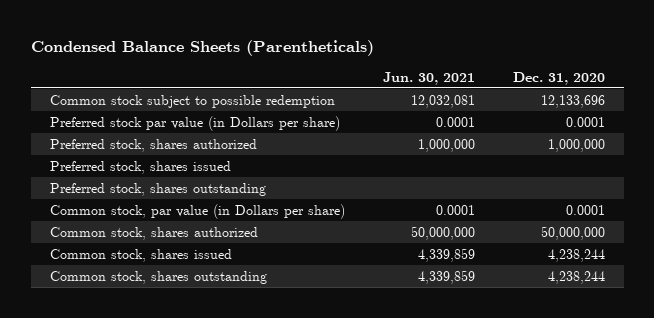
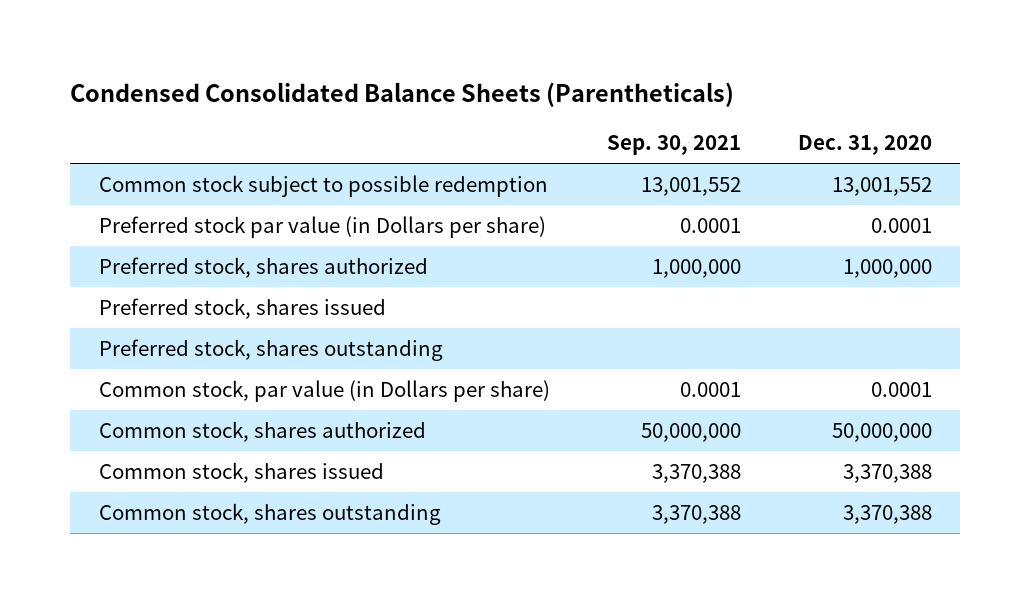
[30,40,374,57] Condensed Balance Sheets (Parentheticals) -> [70,82,735,108] Condensed Consolidated Balance Sheets (Parentheticals)
[382,71,475,85] Jun. 30, 2021 -> none
none -> [606,135,741,156] Sep. 30, 2021
[540,94,605,108] 12,133,696 -> [831,176,932,196] 13,001,552
[547,248,605,262] 4,238,244 -> [842,463,932,483] 3,370,388
[547,270,605,284] 4,238,244 -> [842,504,932,524] 3,370,388

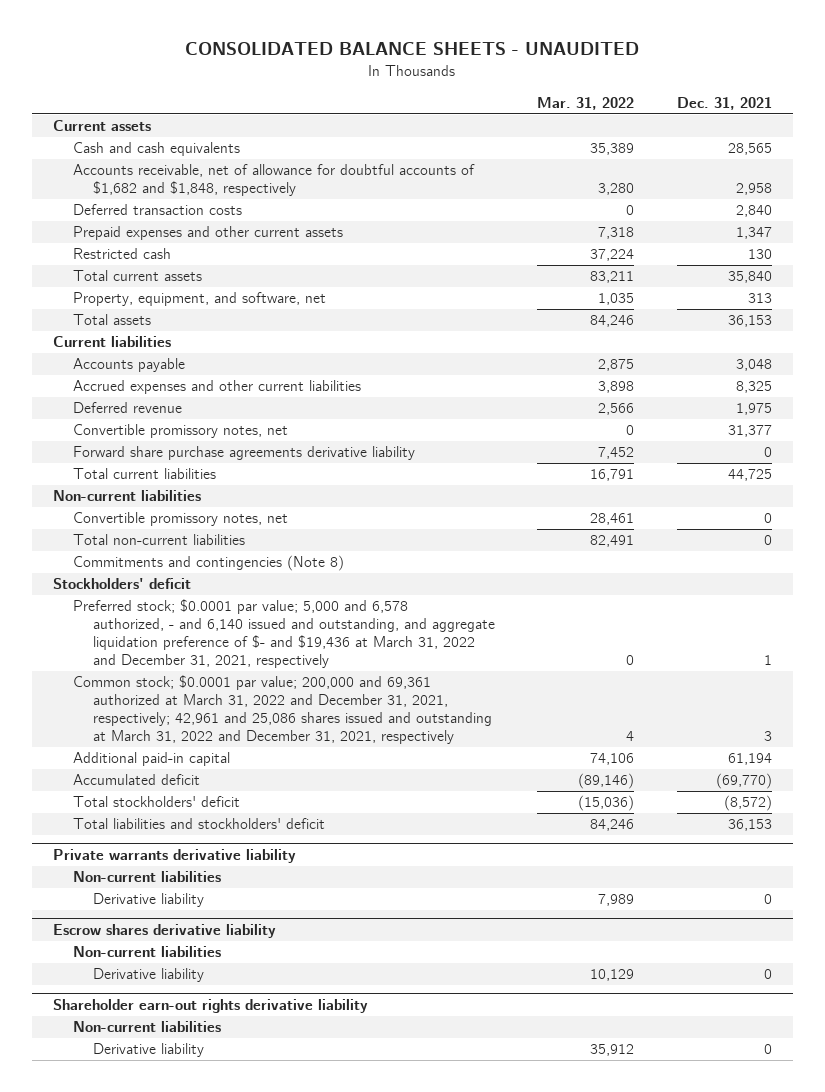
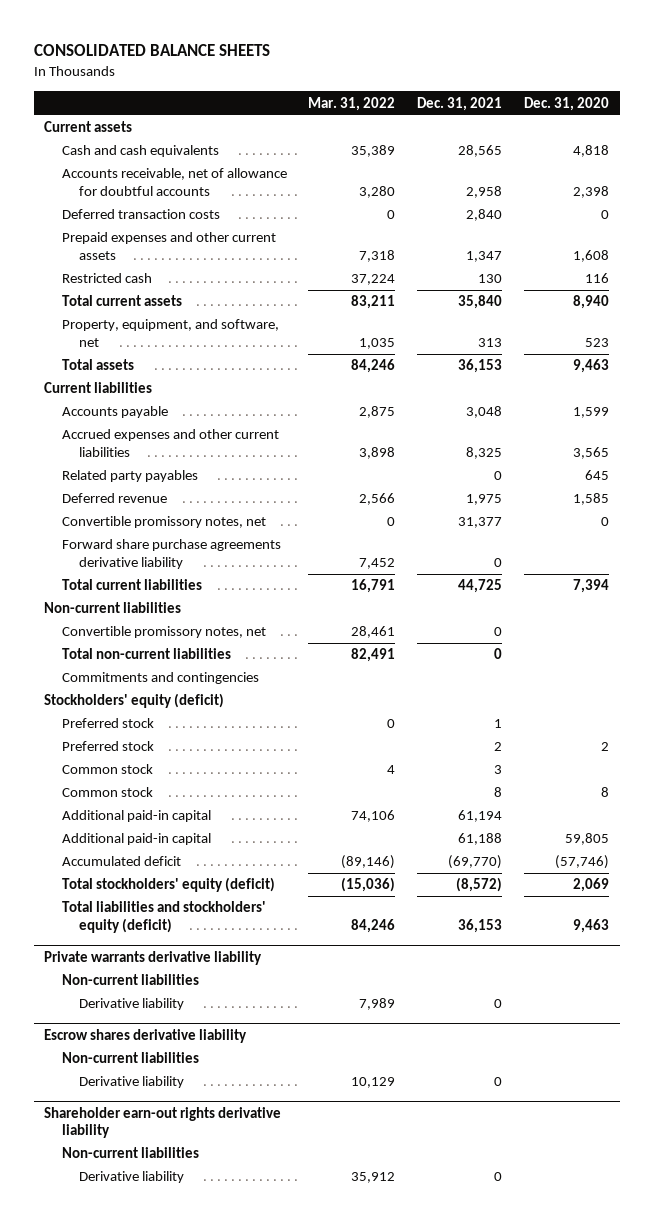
[185,42,640,56] CONSOLIDATED BALANCE SHEETS - UNAUDITED -> [33,44,270,57] CONSOLIDATED BALANCE SHEETS
none -> [524,96,610,111] Dec. 31, 2020
[72,164,475,197] Accounts receivable, net of allowance for doubtful accounts of $1,682 and $1,848, respectively -> [61,168,287,196] Accounts receivable, net of allowance for doubtful accounts
none -> [61,470,198,483] Related party payables
[72,555,344,572] Commitments and contingencies (Note 8) -> [61,672,259,685] Commitments and contingencies
[53,578,192,590] Stockholders' deficit -> [44,693,225,709] Stockholders' equity (deficit)
[72,599,495,668] Preferred stock; $0.0001 par value; 5,000 and 6,578 authorized, - and 6,140 issued and outstanding, and aggregate liquidation preference of $- and $19,436 at March 31, 2022 and December 31, 2021, respectively -> [61,718,154,729] Preferred stock
none -> [61,741,154,752] Preferred stock
[72,675,492,744] Common stock; $0.0001 par value; 200,000 and 69,361 authorized at March 31, 2022 and December 31, 2021, respectively; 42,961 and 25,086 shares issued and outstanding at March 31, 2022 and December 31, 2021, respectively -> [61,764,153,775] Common stock
none -> [61,787,153,798] Common stock
none -> [61,833,211,846] Additional paid-in capital
[72,796,240,808] Total stockholders' deficit -> [61,877,275,893] Total stockholders' equity (deficit)
[72,818,325,830] Total liabilities and stockholders' deficit -> [61,901,266,933] Total liabilities and stockholders' equity (deficit)

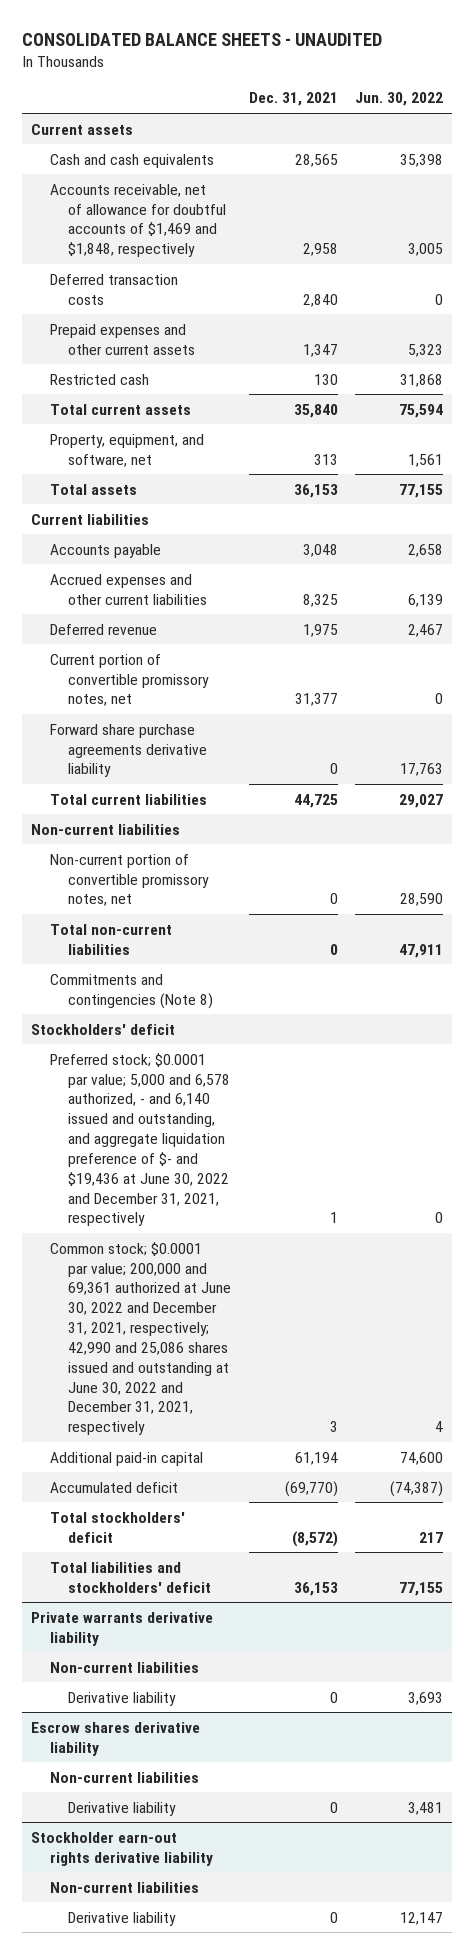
[33,44,270,57] CONSOLIDATED BALANCE SHEETS -> [22,33,383,47] CONSOLIDATED BALANCE SHEETS - UNAUDITED
[308,96,396,111] Mar. 31, 2022 -> none
[524,96,610,111] Dec. 31, 2020 -> none
none -> [355,92,444,107] Jun. 30, 2022
[61,168,287,196] Accounts receivable, net of allowance for doubtful accounts -> [49,183,227,258] Accounts receivable, net of allowance for doubtful accounts of $1,469 and $1,848, respectively
[61,470,198,483] Related party payables -> none
[61,516,266,529] Convertible promissory notes, net -> [49,653,210,707] Current portion of convertible promissory notes, net
[61,626,266,639] Convertible promissory notes, net -> [49,853,210,907] Non-current portion of convertible promissory notes, net
[61,741,154,752] Preferred stock -> none
[61,787,153,798] Common stock -> none
[61,672,259,685] Commitments and contingencies -> [49,973,214,1009] Commitments and contingencies (Note 8)
[44,693,225,709] Stockholders' equity (deficit) -> [31,1023,176,1035] Stockholders' deficit
[61,718,154,729] Preferred stock -> [49,1052,231,1227] Preferred stock; $0.0001 par value; 5,000 and 6,578 authorized, - and 6,140 issued and outstanding, and aggregate liquidation preference of $- and $19,436 at June 30, 2022 and December 31, 2021, respectively
[61,764,153,775] Common stock -> [49,1241,232,1436] Common stock; $0.0001 par value; 200,000 and 69,361 authorized at June 30, 2022 and December 31, 2021, respectively; 42,990 and 25,086 shares issued and outstanding at June 30, 2022 and December 31, 2021, respectively
[61,833,211,846] Additional paid-in capital -> none
[61,877,275,893] Total stockholders' equity (deficit) -> [49,1511,185,1543] Total stockholders' deficit
[61,901,266,933] Total liabilities and stockholders' equity (deficit) -> [49,1561,212,1593] Total liabilities and stockholders' deficit
[44,1107,282,1139] Shareholder earn-out rights derivative liability -> [31,1831,213,1866] Stockholder earn-out rights derivative liability

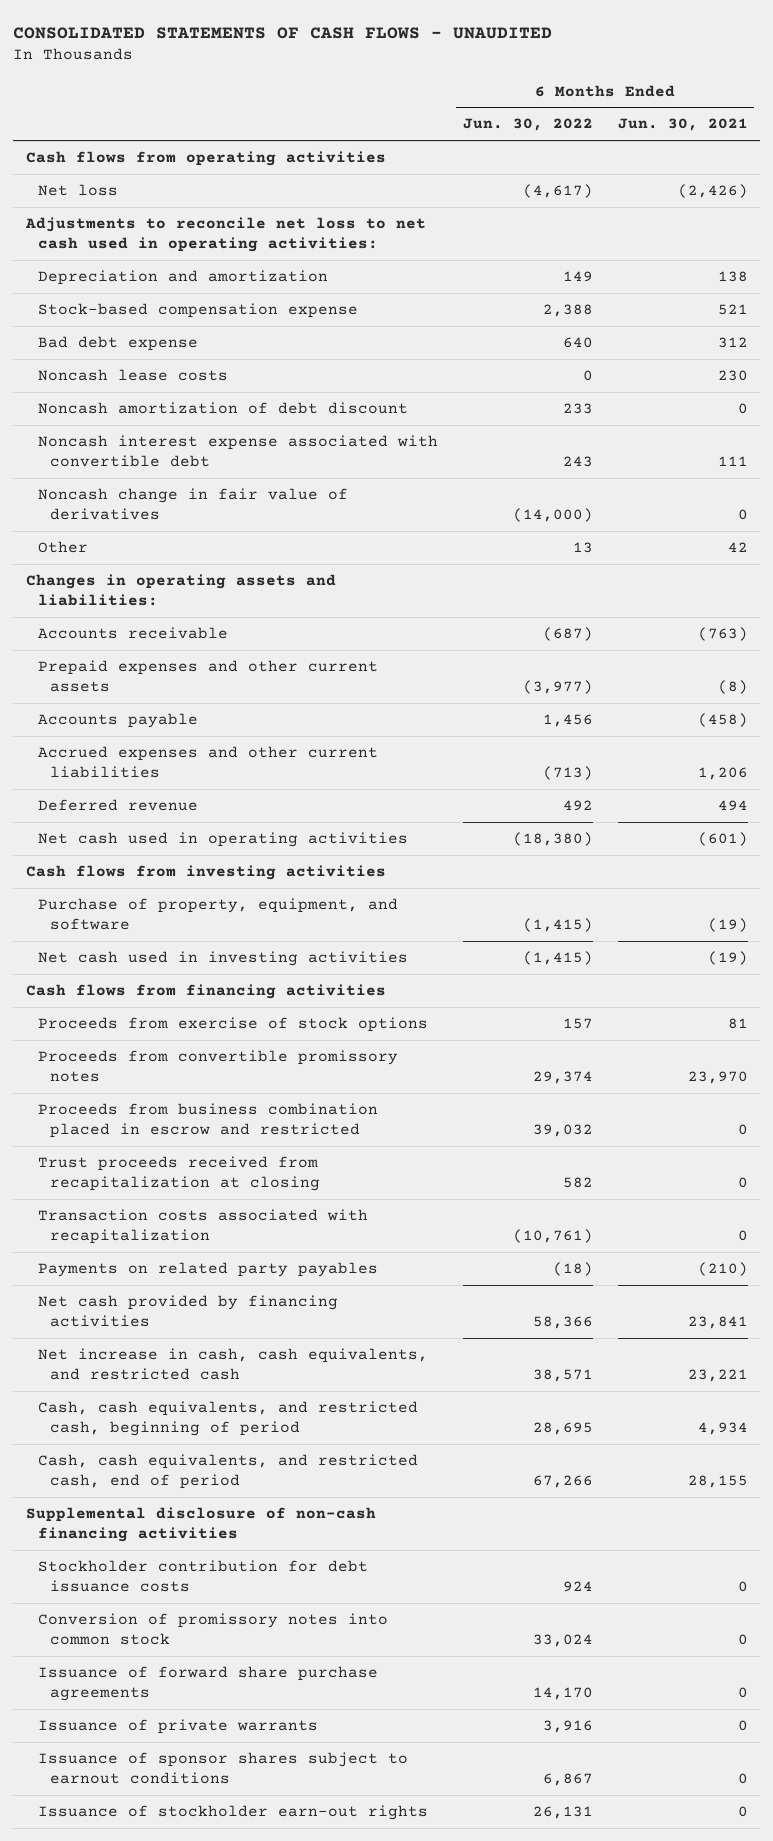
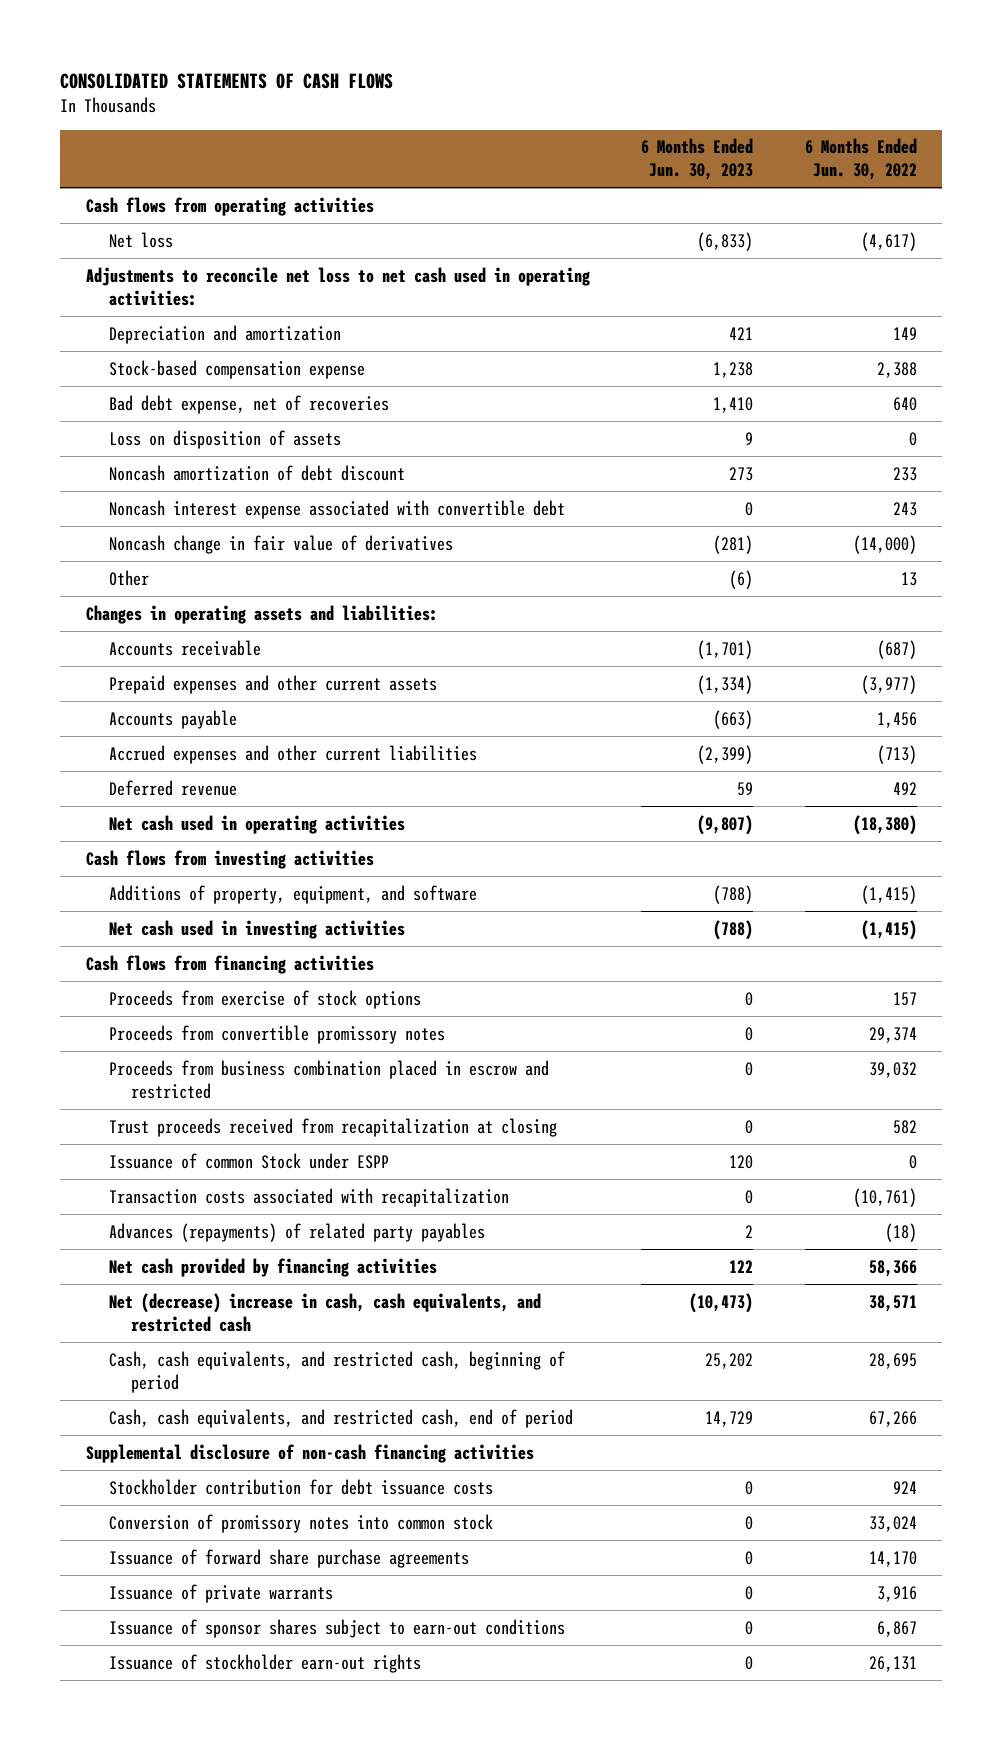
[13,26,553,39] CONSOLIDATED STATEMENTS OF CASH FLOWS - UNAUDITED -> [60,72,394,89] CONSOLIDATED STATEMENTS OF CASH FLOWS
[617,118,748,132] Jun. 30, 2021 -> none
none -> [641,138,754,181] 6 Months Ended Jun. 30, 2023
[37,369,228,382] Noncash lease costs -> none
[37,336,198,352] Bad debt expense -> [108,394,389,414] Bad debt expense, net of recoveries
none -> [108,429,341,449] Loss on disposition of assets
[37,898,398,931] Purchase of property, equipment, and software -> [108,884,477,904] Additions of property, equipment, and software
none -> [108,1152,389,1169] Issuance of common Stock under ESPP
[37,1262,378,1278] Payments on related party payables -> none
none -> [108,1222,485,1242] Advances (repayments) of related party payables
[37,1348,428,1381] Net increase in cash, cash equivalents, and restricted cash -> [108,1292,541,1332] Net (decrease) increase in cash, cash equivalents, and restricted cash
[37,1752,408,1785] Issuance of sponsor shares subject to earnout conditions -> [108,1618,565,1638] Issuance of sponsor shares subject to earn-out conditions

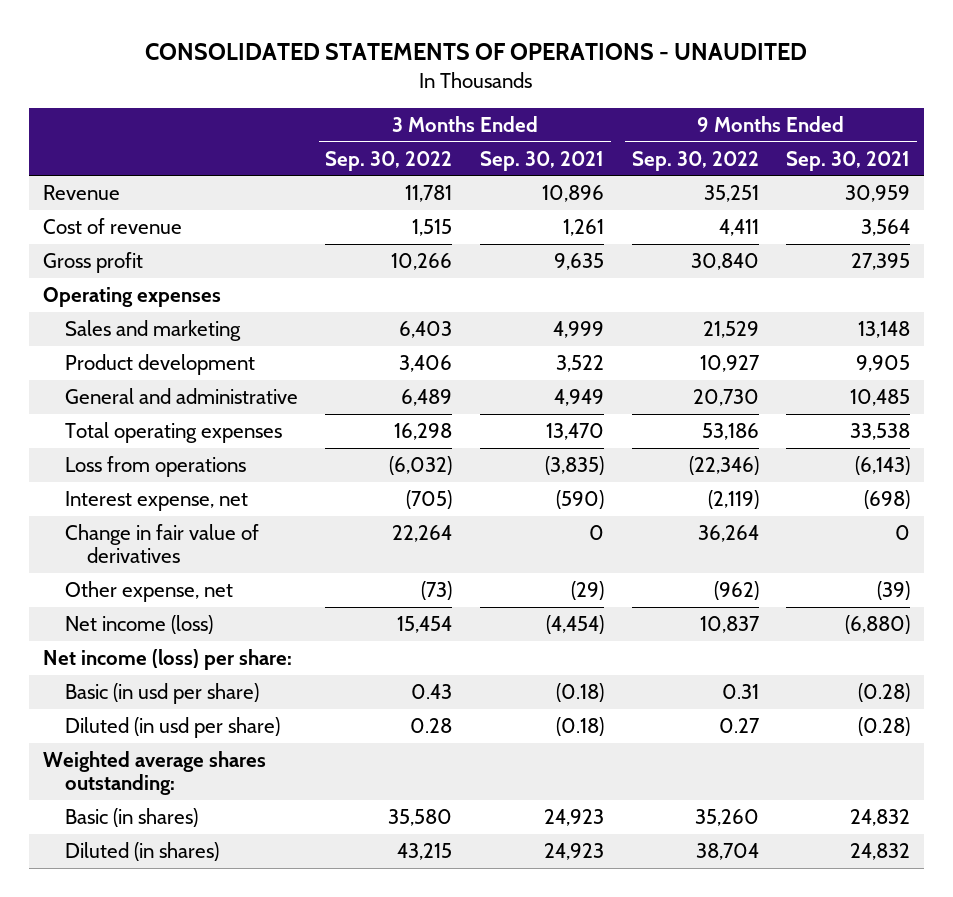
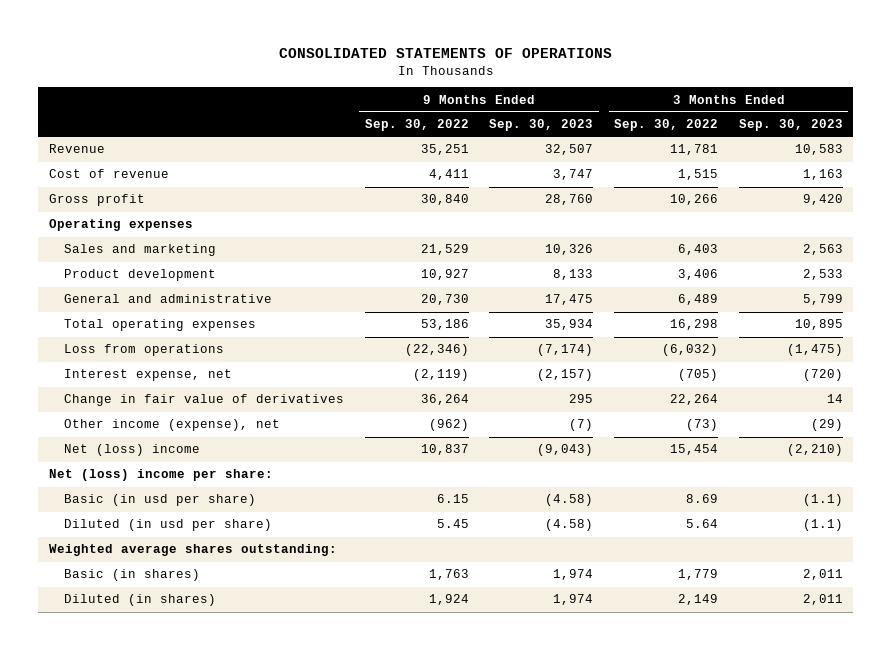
[145,43,808,61] CONSOLIDATED STATEMENTS OF OPERATIONS - UNAUDITED -> [278,47,612,58] CONSOLIDATED STATEMENTS OF OPERATIONS
[479,150,604,171] Sep. 30, 2021 -> none
[786,150,911,171] Sep. 30, 2021 -> none
none -> [489,119,594,132] Sep. 30, 2023
none -> [738,119,843,132] Sep. 30, 2023
[64,580,233,602] Other expense, net -> [63,419,280,432] Other income (expense), net
[64,614,213,634] Net income (loss) -> [63,444,200,457] Net (loss) income
[42,648,292,670] Net income (loss) per share: -> [48,469,273,482] Net (loss) income per share:
[411,683,453,699] 0.43 -> [686,494,719,504] 8.69
[721,683,759,699] 0.31 -> [436,494,469,504] 6.15
[410,717,453,733] 0.28 -> [686,519,719,529] 5.64
[718,717,760,733] 0.27 -> [436,519,469,529] 5.45
[388,808,453,826] 35,580 -> [678,569,719,581] 1,779
[694,808,759,826] 35,260 -> [428,569,469,581] 1,763
[397,842,453,860] 43,215 -> [678,594,719,606] 2,149
[695,842,759,860] 38,704 -> [428,594,469,606] 1,924

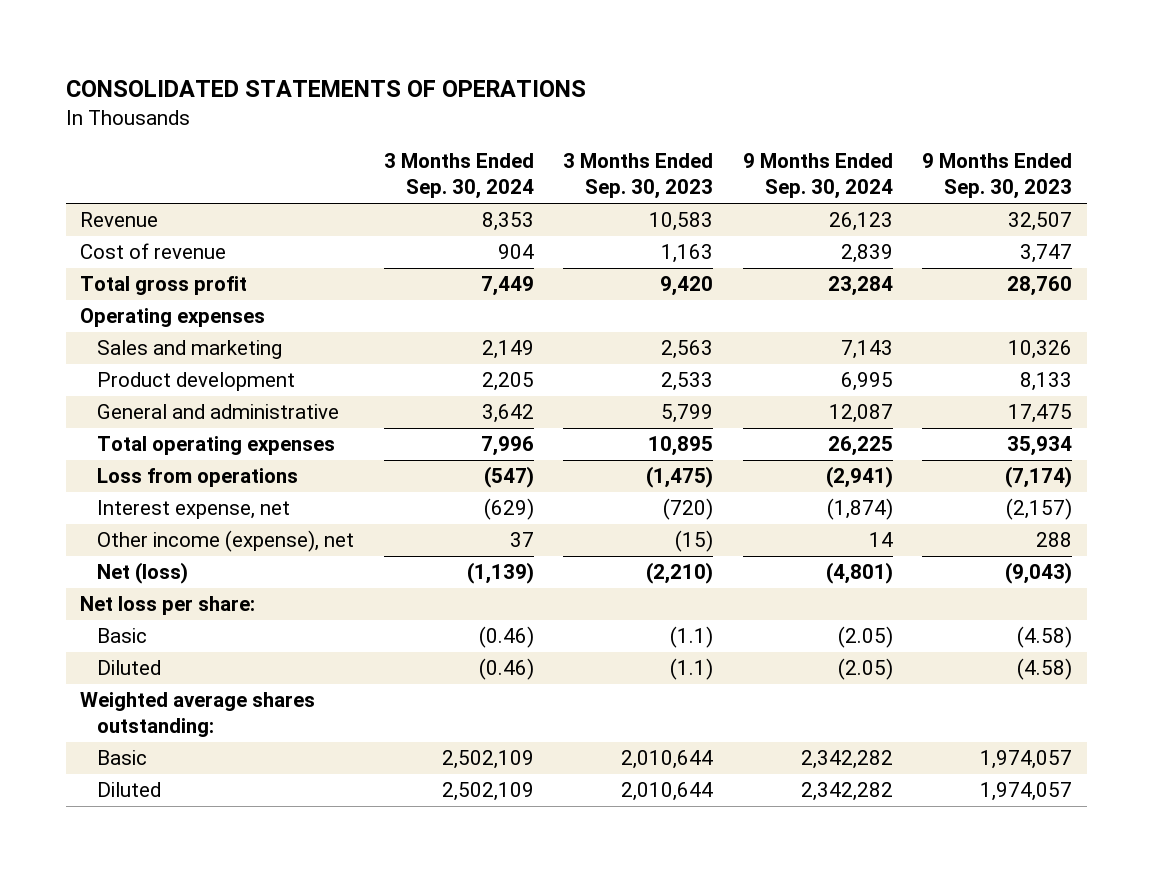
[364,119,469,132] Sep. 30, 2022 -> none
[614,119,719,132] Sep. 30, 2022 -> none
none -> [383,153,534,200] 3 Months Ended Sep. 30, 2024
none -> [742,153,893,200] 9 Months Ended Sep. 30, 2024
[48,194,145,207] Gross profit -> [80,276,248,296] Total gross profit
[63,394,344,407] Change in fair value of derivatives -> none
[569,419,594,432] (7) -> [1036,532,1073,548] 288
[810,419,843,432] (29) -> [675,530,714,553] (15)
[63,444,200,457] Net (loss) income -> [97,562,189,585] Net (loss)
[48,469,273,482] Net (loss) income per share: -> [80,596,256,616] Net loss per share:
[63,494,256,507] Basic (in usd per share) -> [97,628,148,644] Basic
[63,519,272,532] Diluted (in usd per share) -> [97,660,162,676] Diluted
[63,569,200,582] Basic (in shares) -> [97,750,148,766] Basic
[553,569,594,581] 1,974 -> [980,750,1073,770] 1,974,057
[802,569,843,581] 2,011 -> [621,750,714,770] 2,010,644
[63,594,216,607] Diluted (in shares) -> [97,782,162,798] Diluted
[553,594,594,606] 1,974 -> [980,782,1073,802] 1,974,057
[802,594,843,606] 2,011 -> [621,782,714,802] 2,010,644

